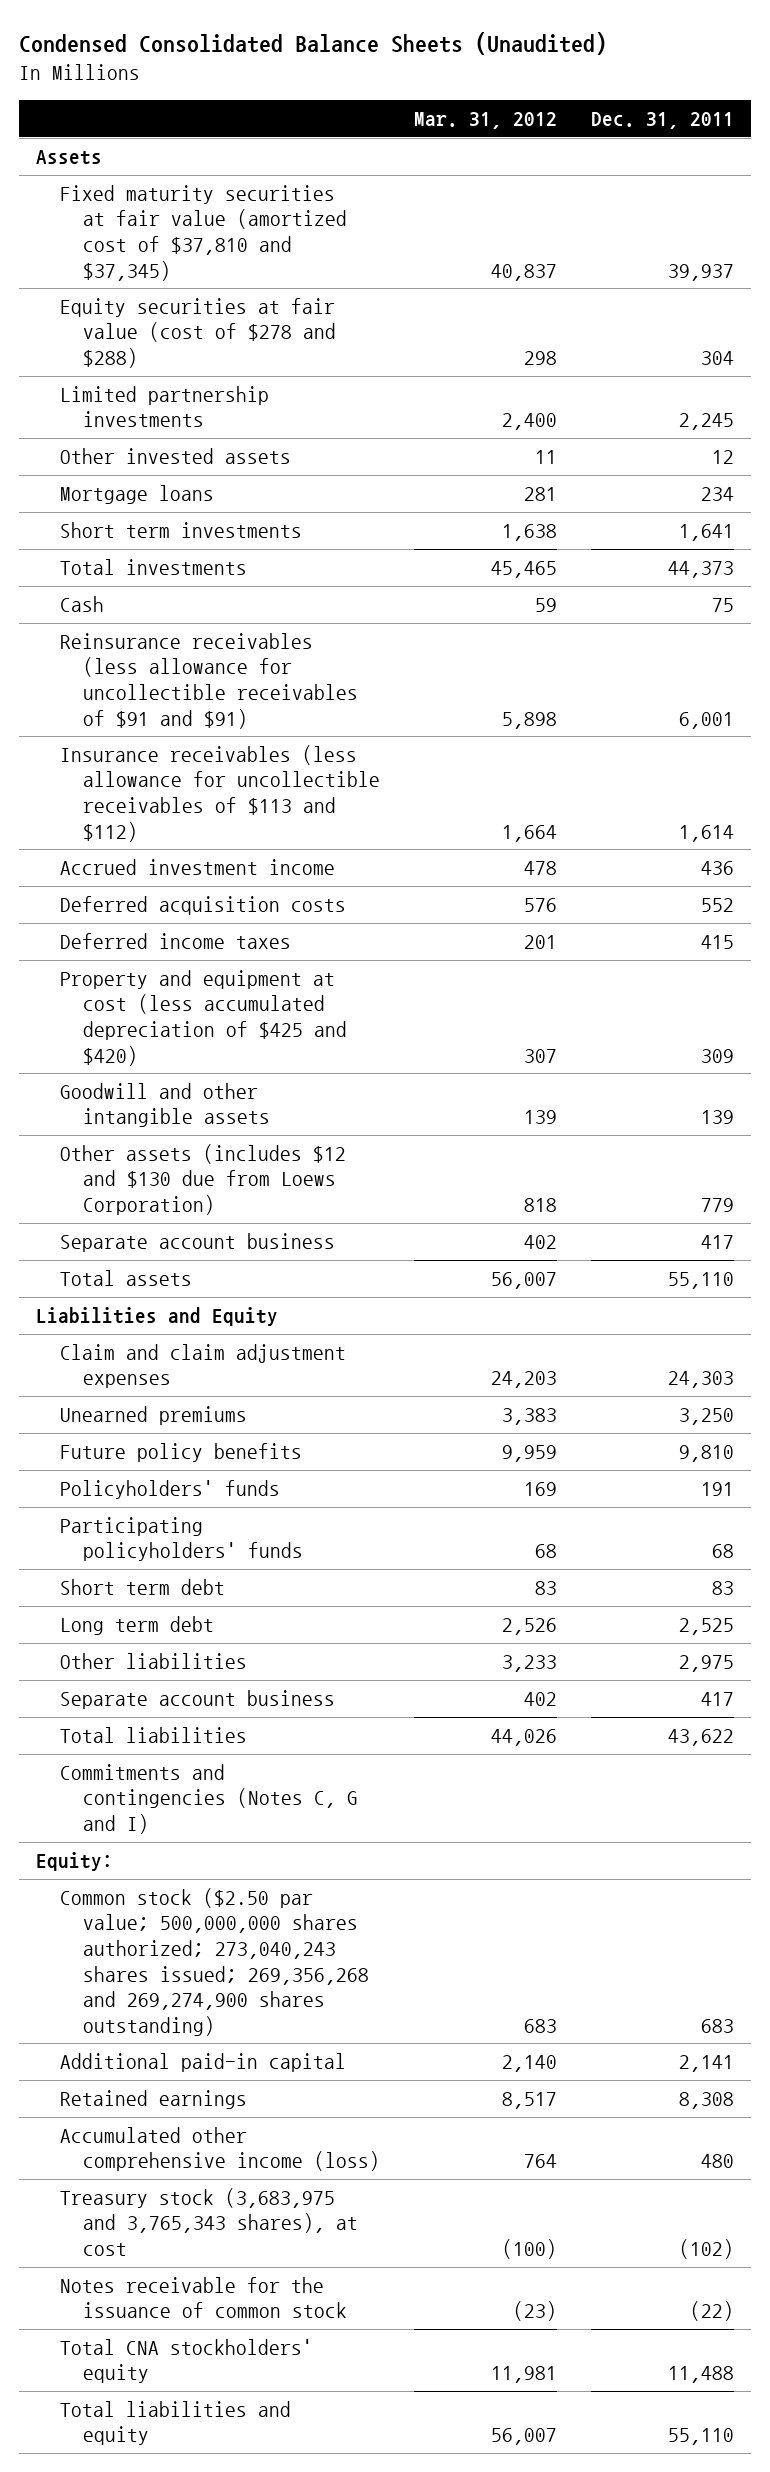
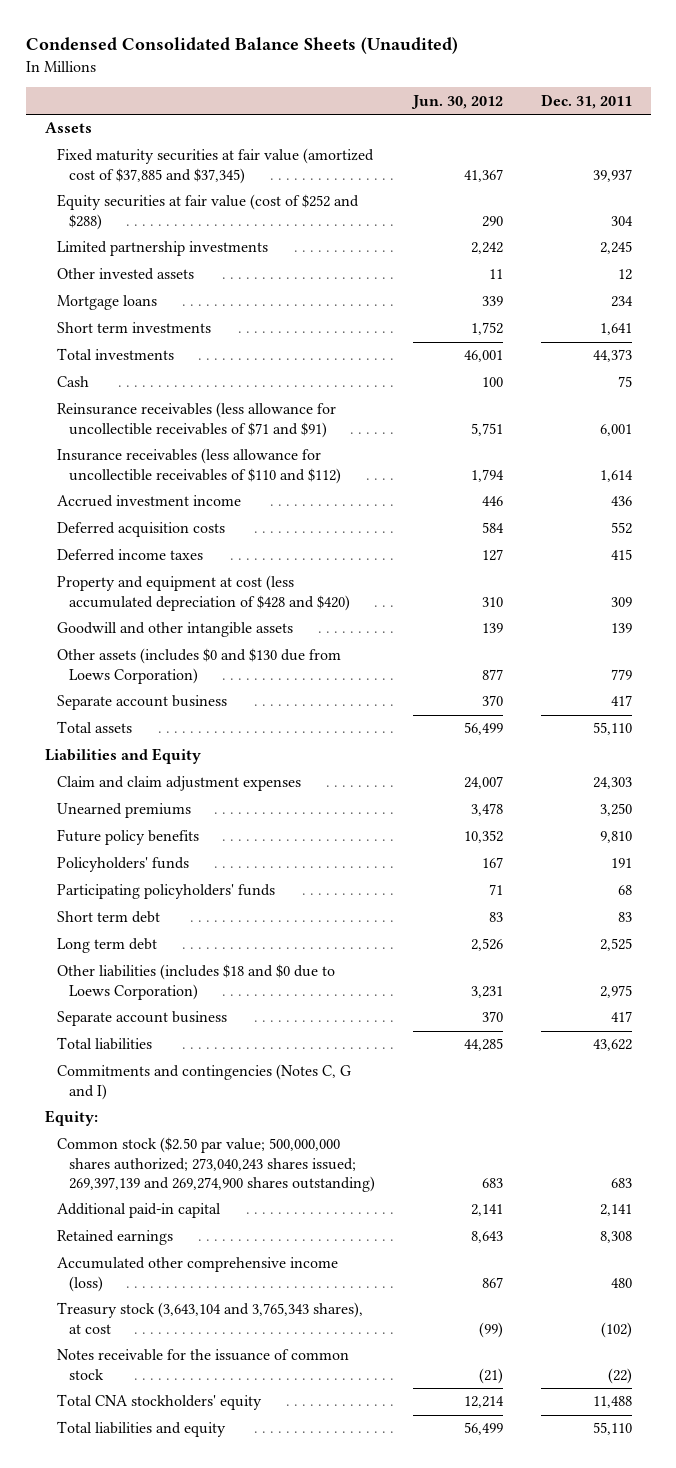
[414,112,558,130] Mar. 31, 2012 -> none
none -> [410,94,503,109] Jun. 30, 2012
[59,184,348,281] Fixed maturity securities at fair value (amortized cost of $37,810 and $37,345) -> [56,148,374,184] Fixed maturity securities at fair value (amortized cost of $37,885 and $37,345)
[59,297,337,369] Equity securities at fair value (cost of $278 and $288) -> [56,194,359,230] Equity securities at fair value (cost of $252 and $288)
[59,632,359,729] Reinsurance receivables (less allowance for uncollectible receivables of $91 and $91) -> [56,402,336,438] Reinsurance receivables (less allowance for uncollectible receivables of $71 and $91)
[59,744,381,842] Insurance receivables (less allowance for uncollectible receivables of $113 and $112) -> [56,448,341,484] Insurance receivables (less allowance for uncollectible receivables of $110 and $112)
[59,969,348,1066] Property and equipment at cost (less accumulated depreciation of $425 and $420) -> [56,575,350,611] Property and equipment at cost (less accumulated depreciation of $428 and $420)
[59,1143,346,1216] Other assets (includes $12 and $130 due from Loews Corporation) -> [56,648,341,684] Other assets (includes $0 and $130 due from Loews Corporation)
[59,1652,247,1669] Other liabilities -> [56,964,335,1000] Other liabilities (includes $18 and $0 due to Loews Corporation)
[59,1887,370,2036] Common stock ($2.50 par value; 500,000,000 shares authorized; 273,040,243 shares issued; 269,356,268 and 269,274,900 shares outstanding) -> [56,1137,375,1192] Common stock ($2.50 par value; 500,000,000 shares authorized; 273,040,243 shares issued; 269,397,139 and 269,274,900 shares outstanding)
[59,2187,359,2257] Treasury stock (3,683,975 and 3,765,343 shares), at cost -> [56,1302,363,1334] Treasury stock (3,643,104 and 3,765,343 shares), at cost

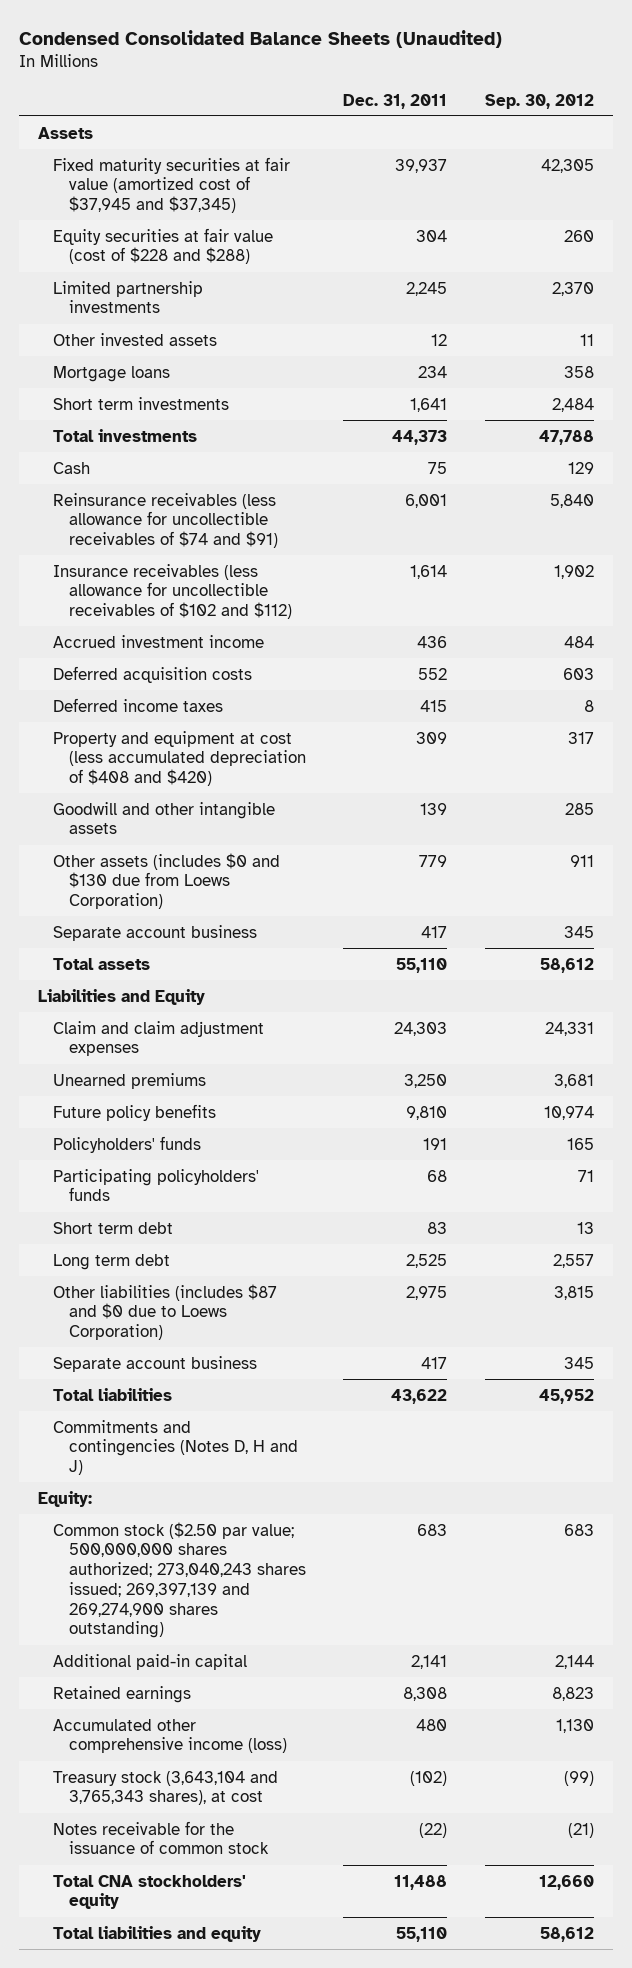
[410,94,503,109] Jun. 30, 2012 -> none
none -> [485,93,595,109] Sep. 30, 2012
[56,148,374,184] Fixed maturity securities at fair value (amortized cost of $37,885 and $37,345) -> [53,156,291,214] Fixed maturity securities at fair value (amortized cost of $37,945 and $37,345)
[56,194,359,230] Equity securities at fair value (cost of $252 and $288) -> [53,227,274,265] Equity securities at fair value (cost of $228 and $288)
[56,402,336,438] Reinsurance receivables (less allowance for uncollectible receivables of $71 and $91) -> [53,492,278,549] Reinsurance receivables (less allowance for uncollectible receivables of $74 and $91)
[56,448,341,484] Insurance receivables (less allowance for uncollectible receivables of $110 and $112) -> [53,563,292,620] Insurance receivables (less allowance for uncollectible receivables of $102 and $112)
[56,575,350,611] Property and equipment at cost (less accumulated depreciation of $428 and $420) -> [53,730,306,787] Property and equipment at cost (less accumulated depreciation of $408 and $420)
[56,964,335,1000] Other liabilities (includes $18 and $0 due to Loews Corporation) -> [53,1283,278,1341] Other liabilities (includes $87 and $0 due to Loews Corporation)
[56,1064,351,1100] Commitments and contingencies (Notes C, G and I) -> [53,1419,298,1476] Commitments and contingencies (Notes D, H and J)

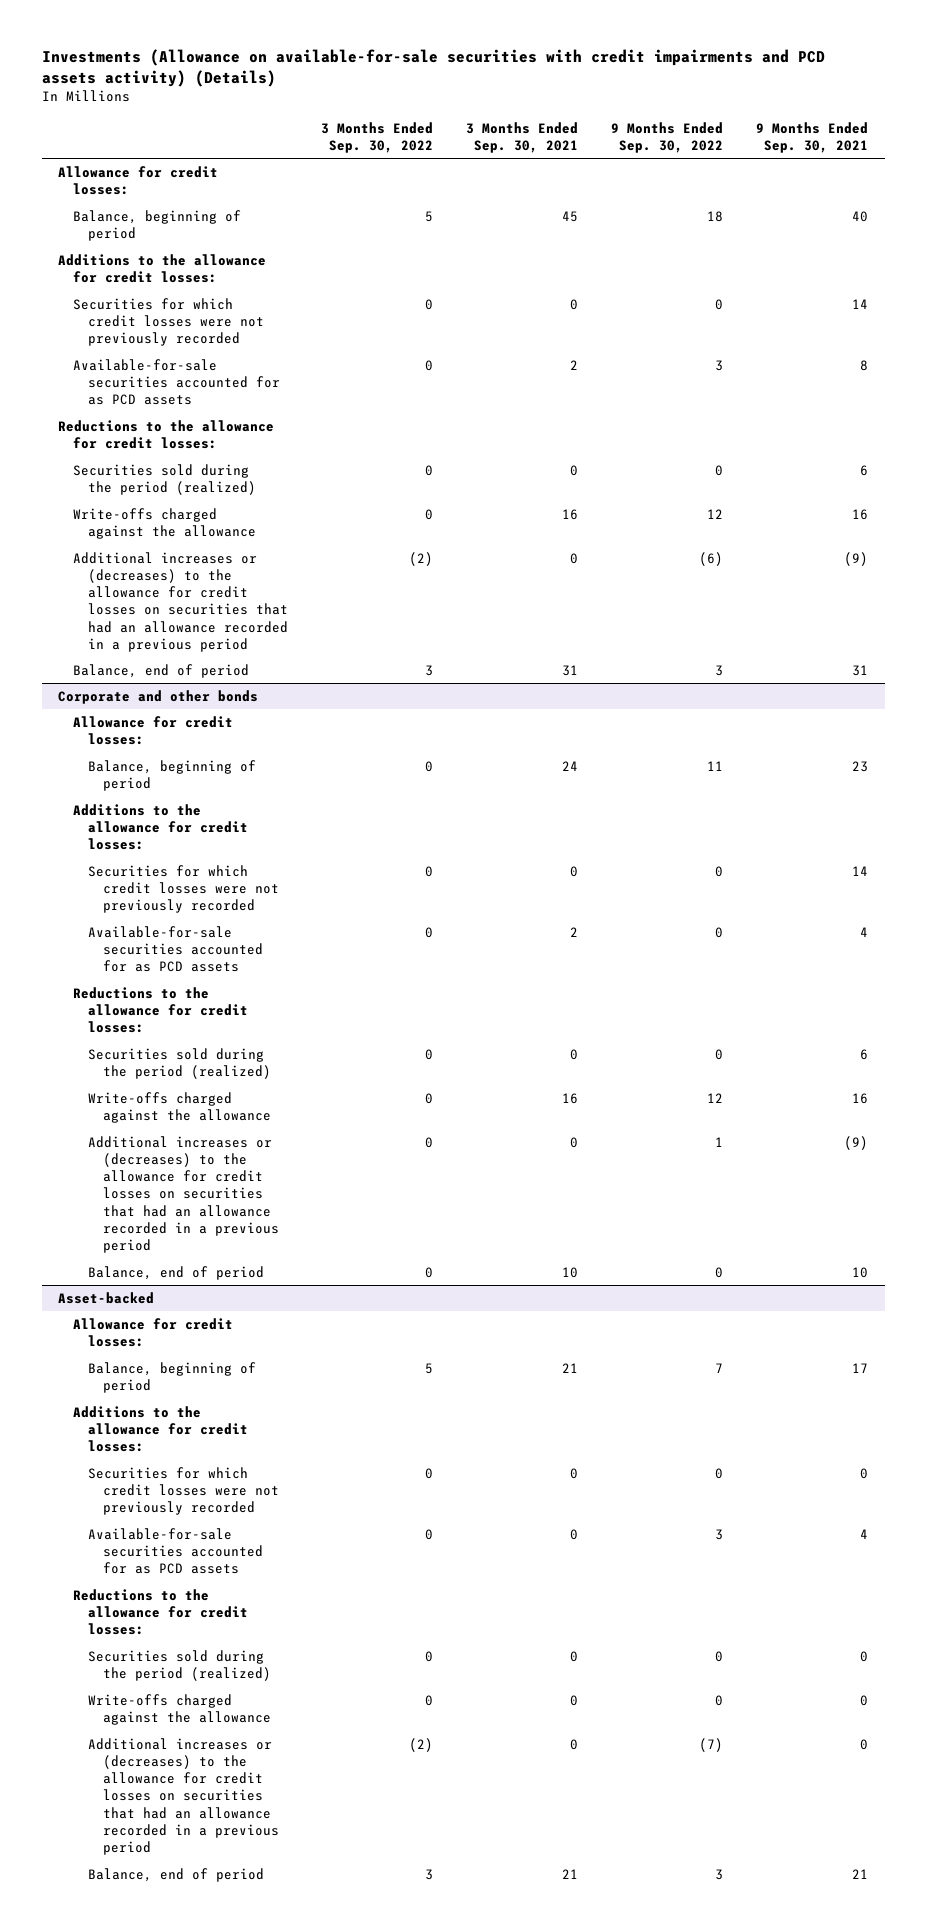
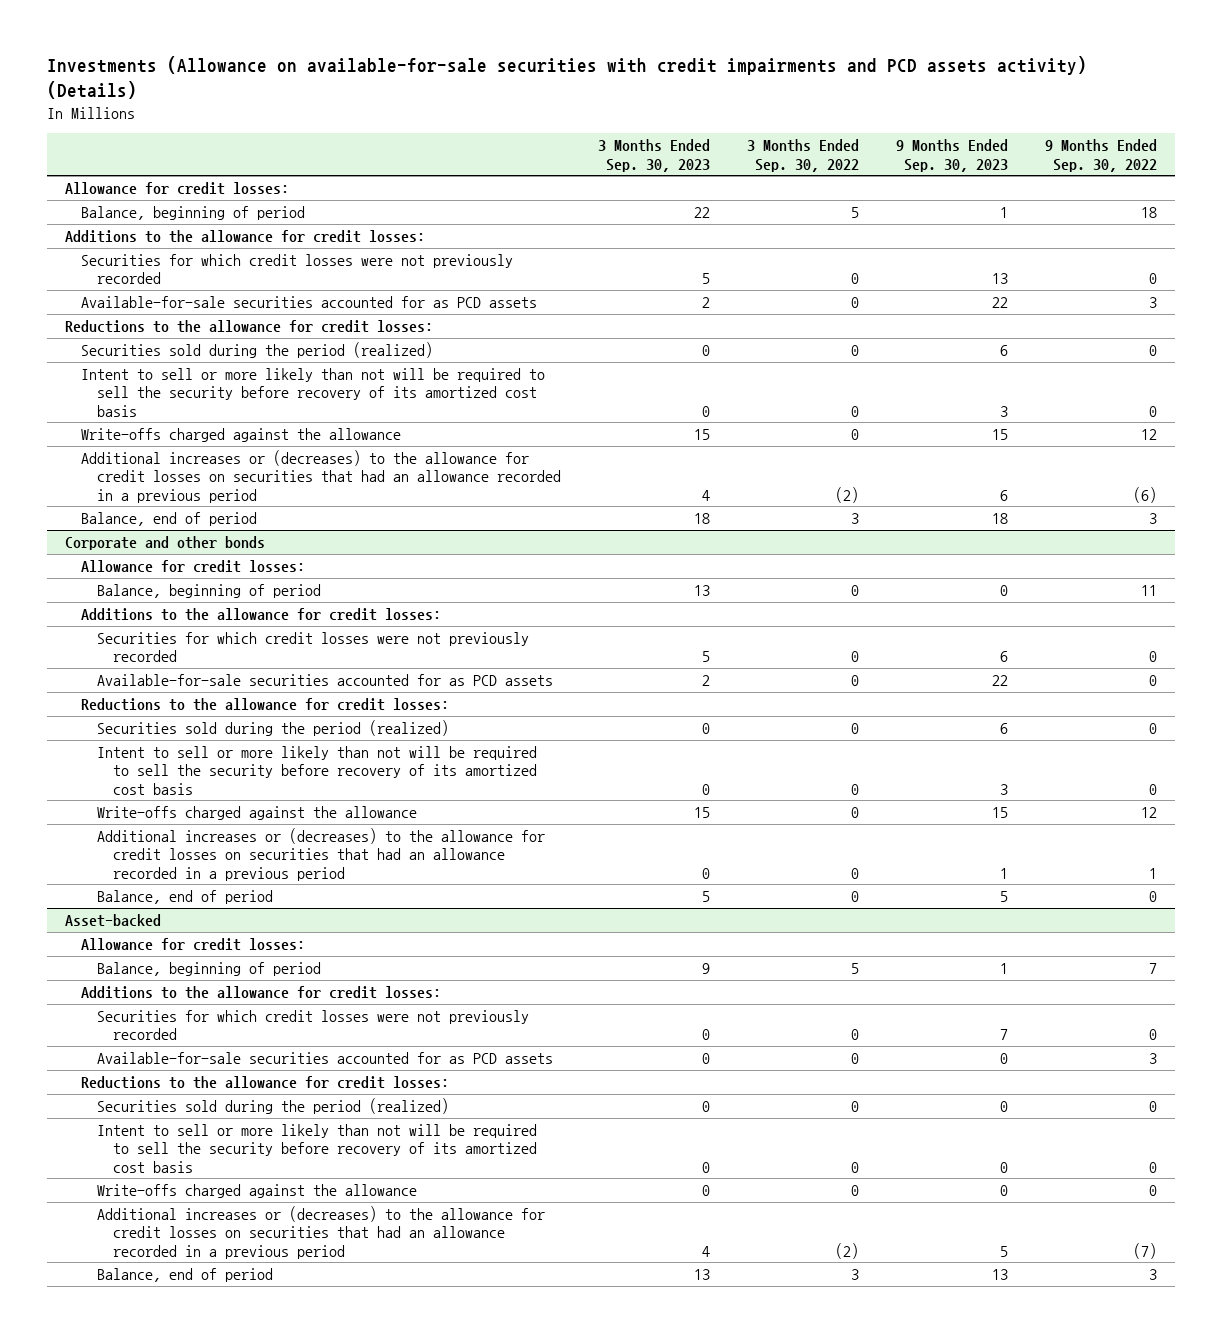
[466,121,579,153] 3 Months Ended Sep. 30, 2021 -> none
[756,121,869,153] 9 Months Ended Sep. 30, 2021 -> none
none -> [597,139,710,172] 3 Months Ended Sep. 30, 2023
none -> [895,139,1008,172] 9 Months Ended Sep. 30, 2023
none -> [80,367,545,417] Intent to sell or more likely than not will be required to sell the security before recovery of its amortized cost basis
none -> [96,745,537,795] Intent to sell or more likely than not will be required to sell the security before recovery of its amortized cost basis
none -> [96,1123,537,1173] Intent to sell or more likely than not will be required to sell the security before recovery of its amortized cost basis

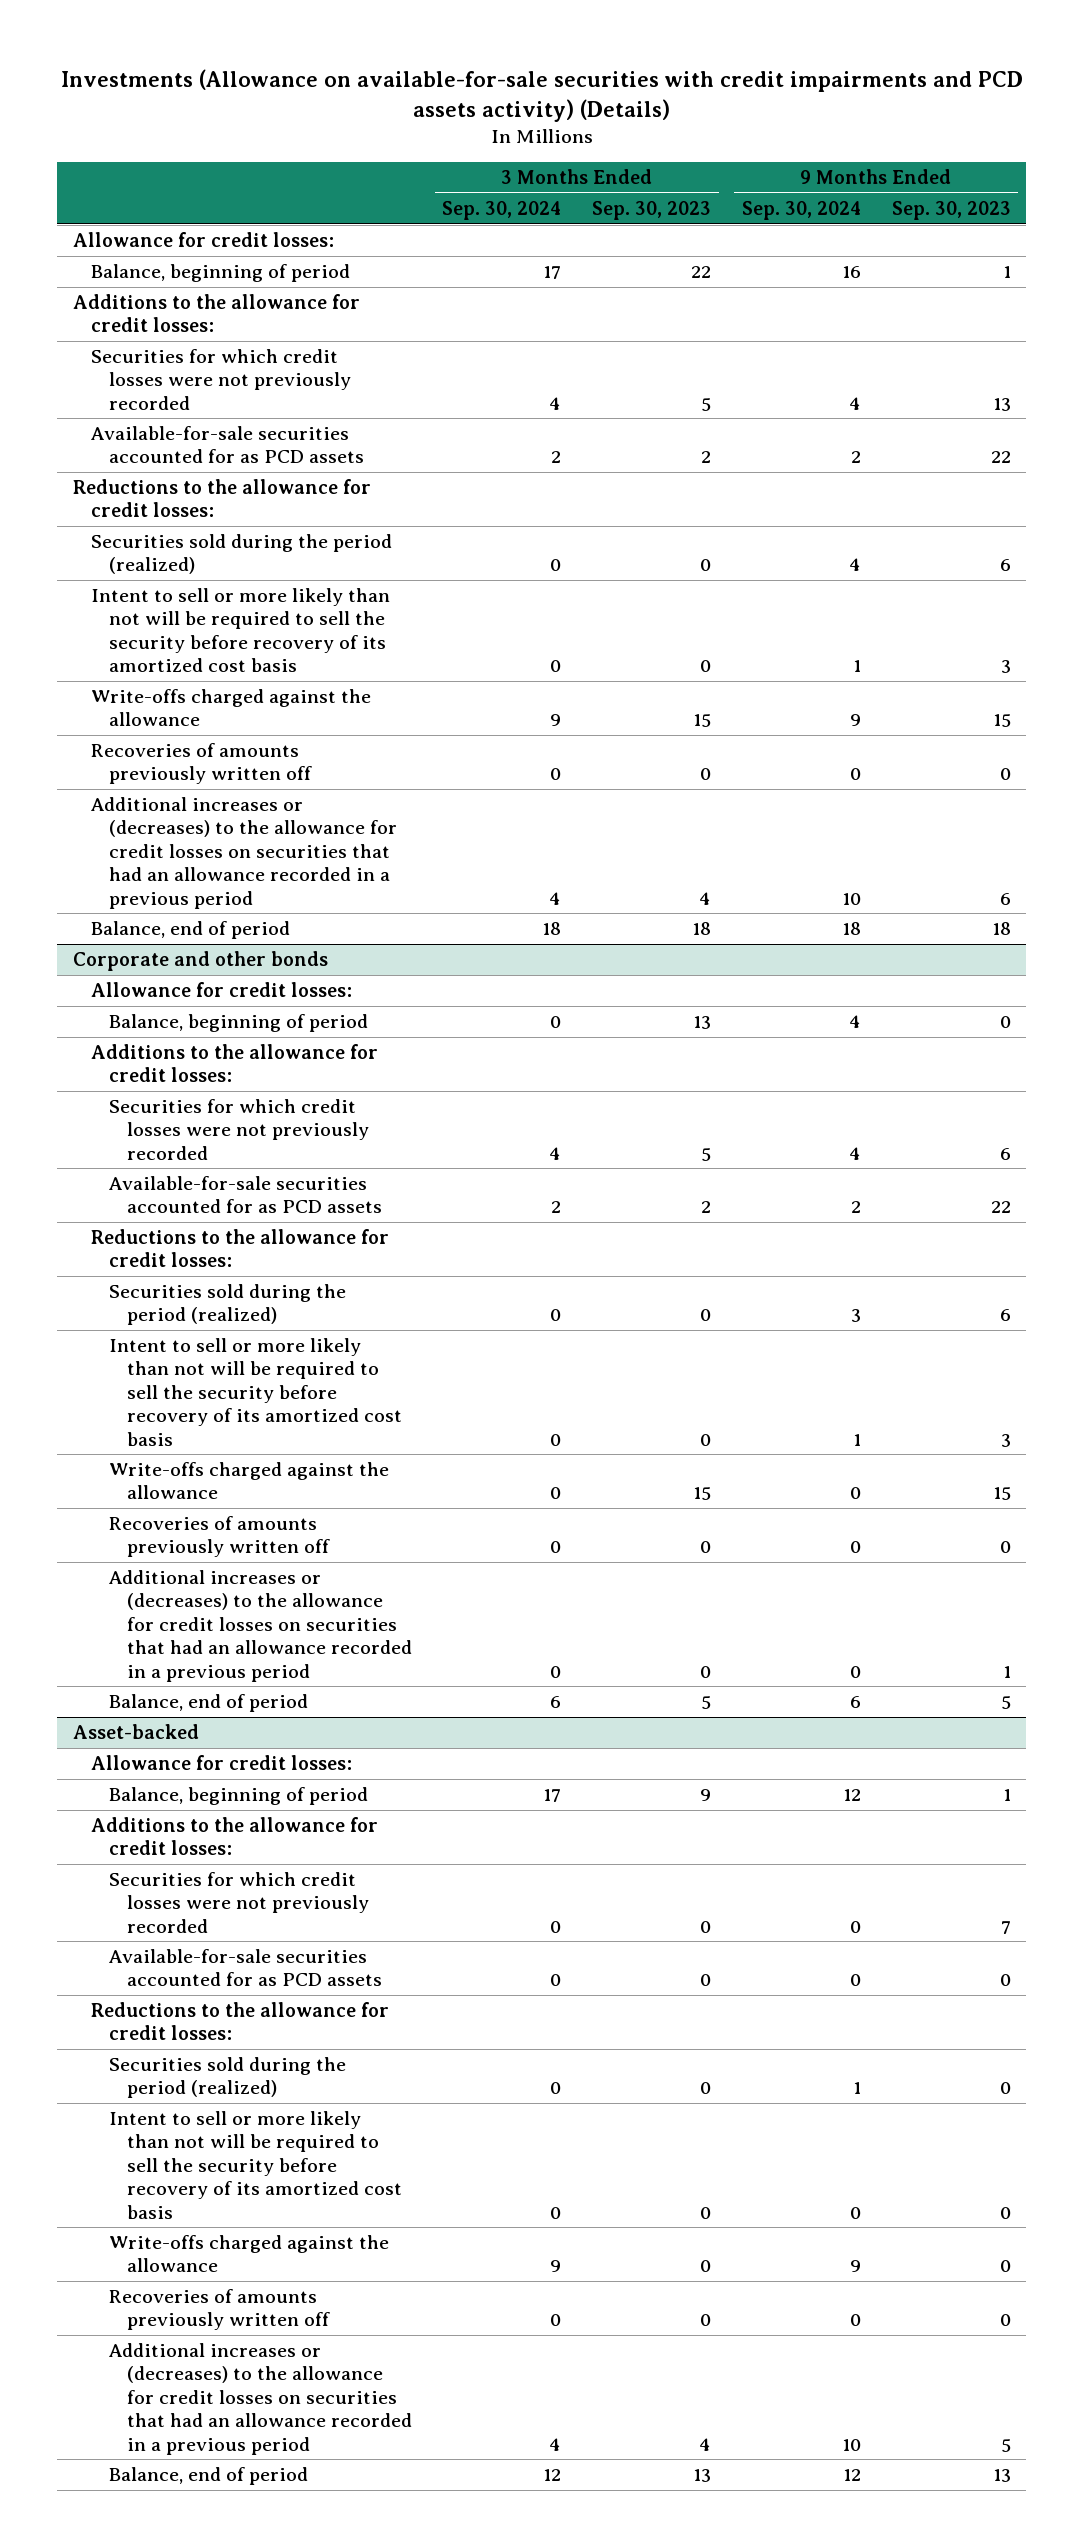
[746,139,859,172] 3 Months Ended Sep. 30, 2022 -> none
[1044,139,1157,172] 9 Months Ended Sep. 30, 2022 -> none
none -> [442,200,562,220] Sep. 30, 2024
none -> [741,200,861,220] Sep. 30, 2024
none -> [90,742,312,785] Recoveries of amounts previously written off
none -> [108,1515,330,1558] Recoveries of amounts previously written off
none -> [108,2288,330,2331] Recoveries of amounts previously written off

